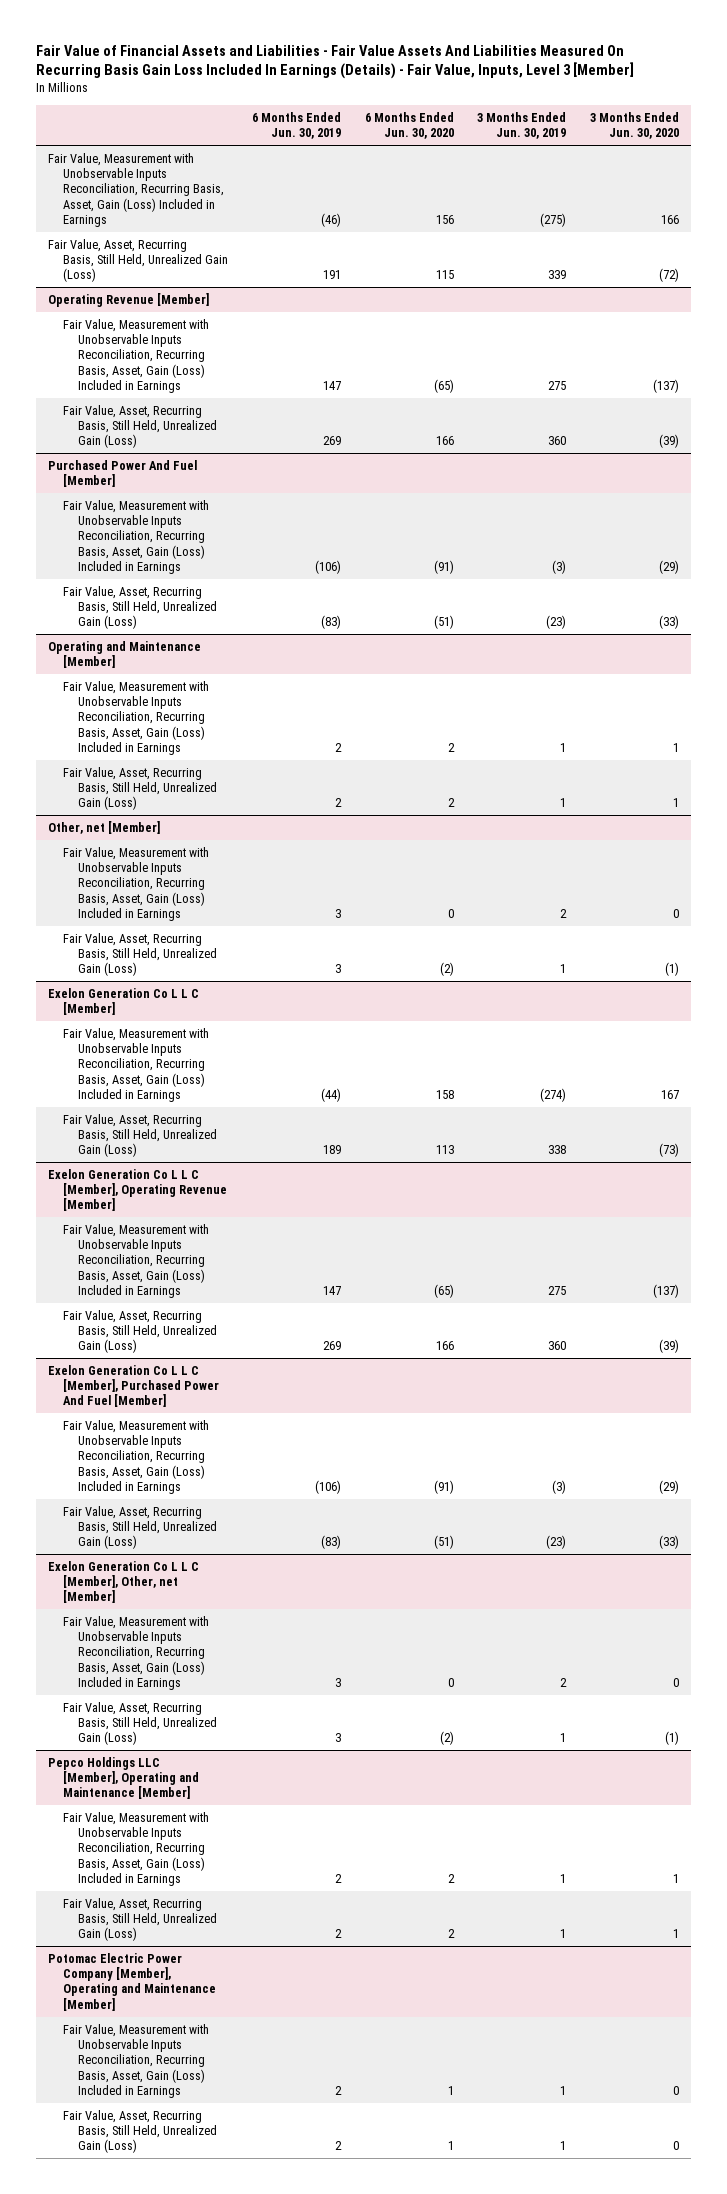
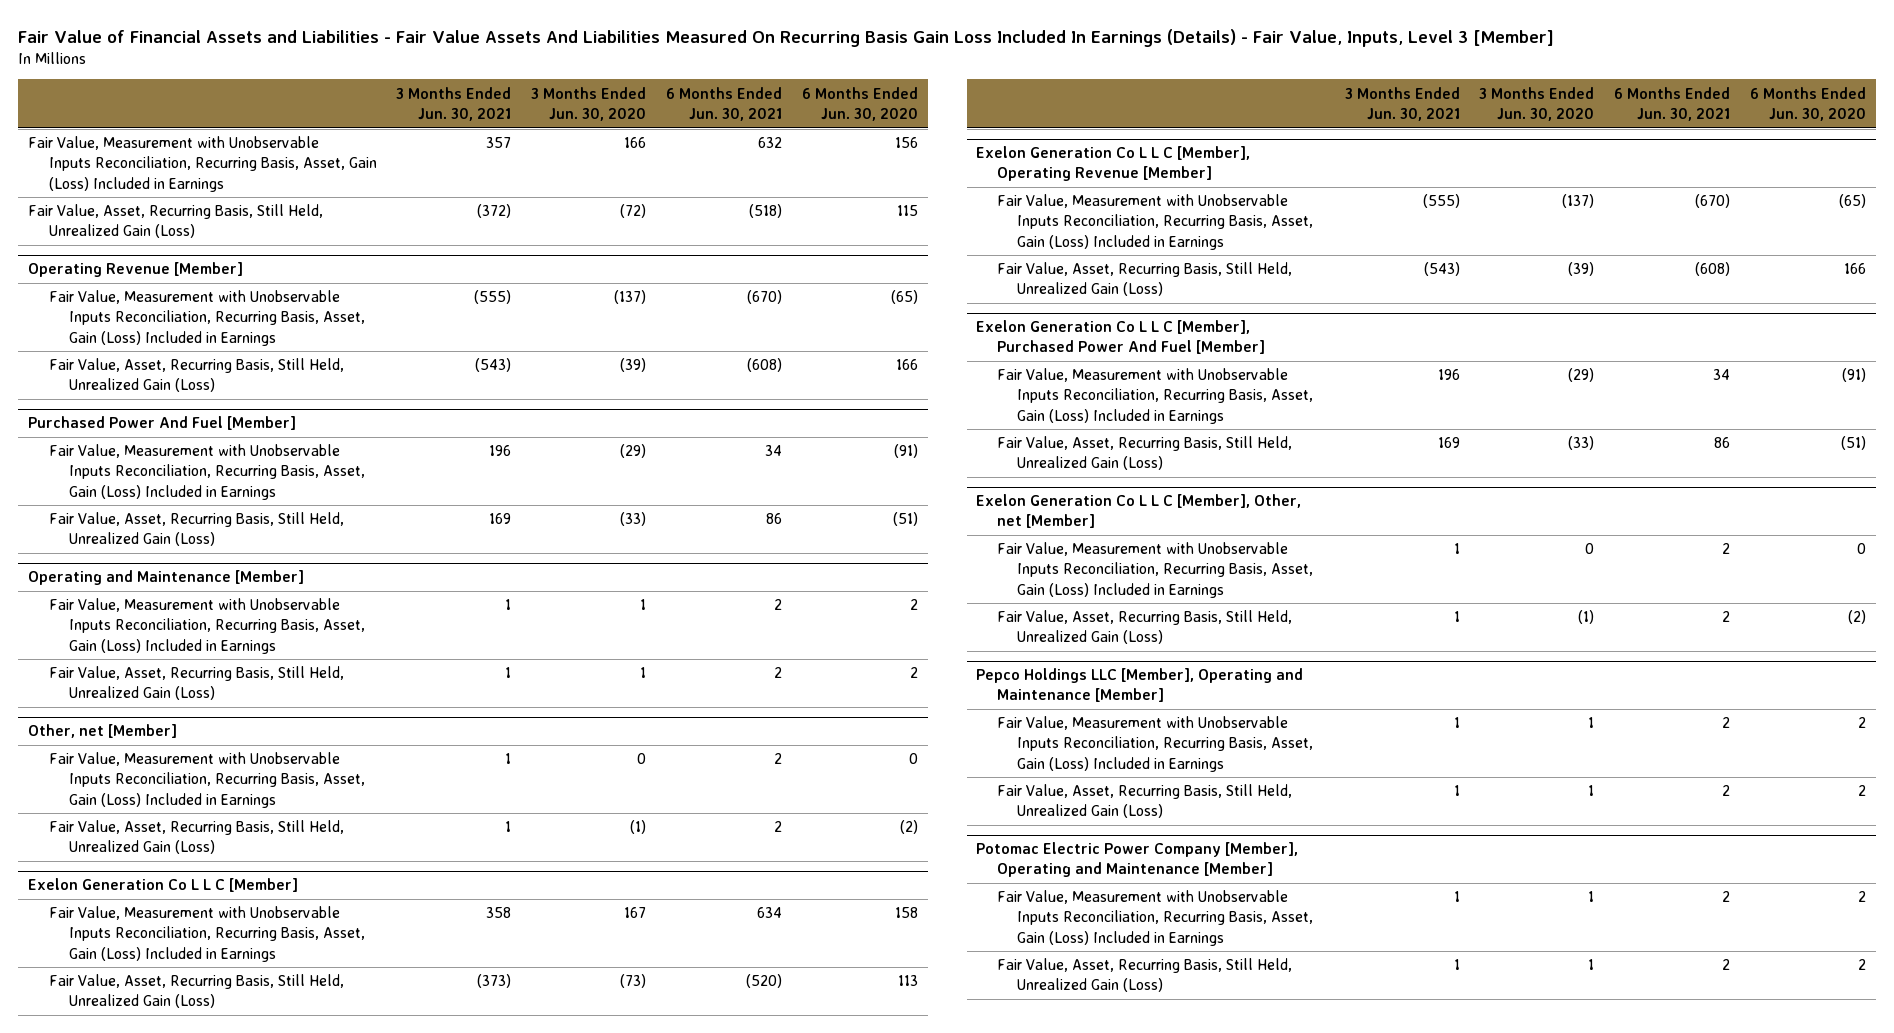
[251,111,341,140] 6 Months Ended Jun. 30, 2019 -> none
[477,111,567,140] 3 Months Ended Jun. 30, 2019 -> none
none -> [396,86,512,121] 3 Months Ended Jun. 30, 2021
none -> [665,86,782,121] 6 Months Ended Jun. 30, 2021
[447,2086,454,2096] 1 -> [1857,891,1866,903] 2
[673,2086,680,2096] 0 -> [1588,891,1595,903] 1
[447,2141,454,2151] 1 -> [1857,959,1866,971] 2
[673,2141,680,2151] 0 -> [1588,959,1595,971] 1

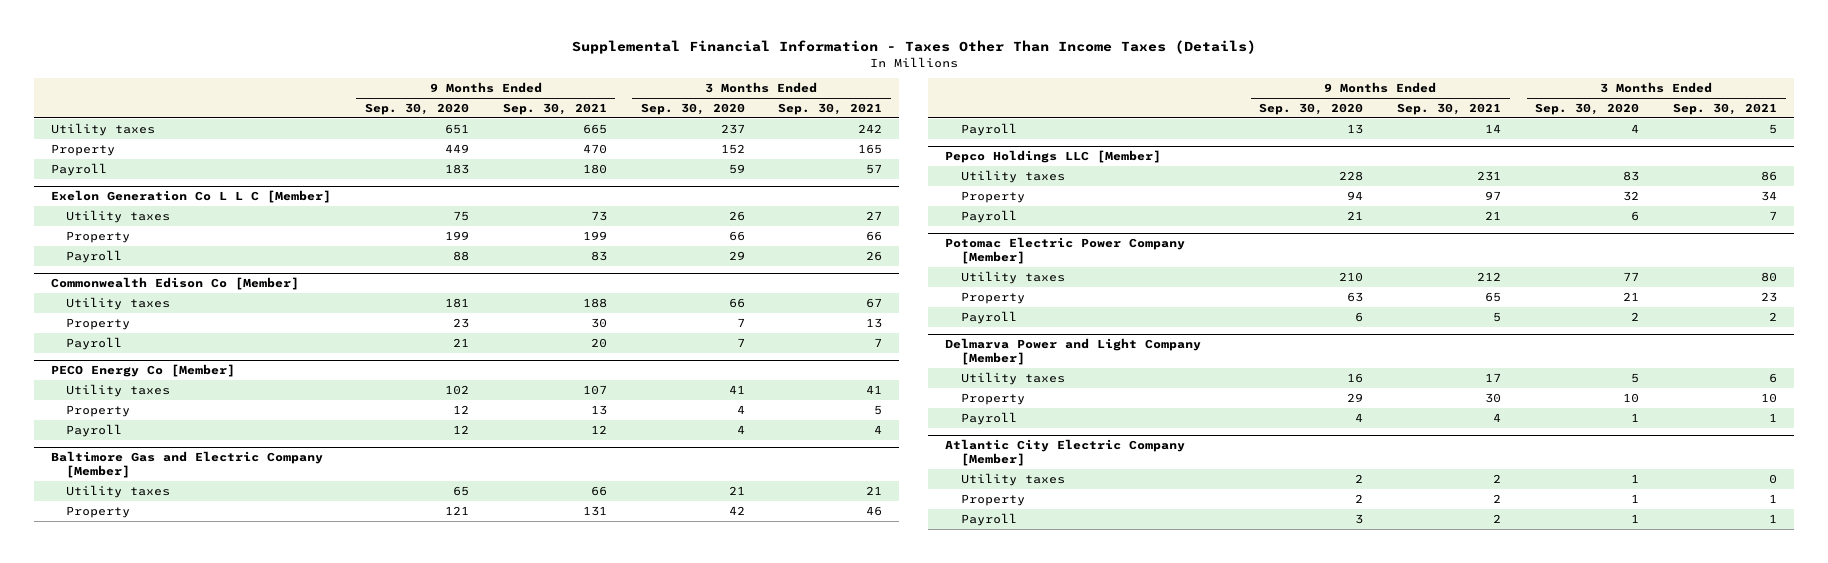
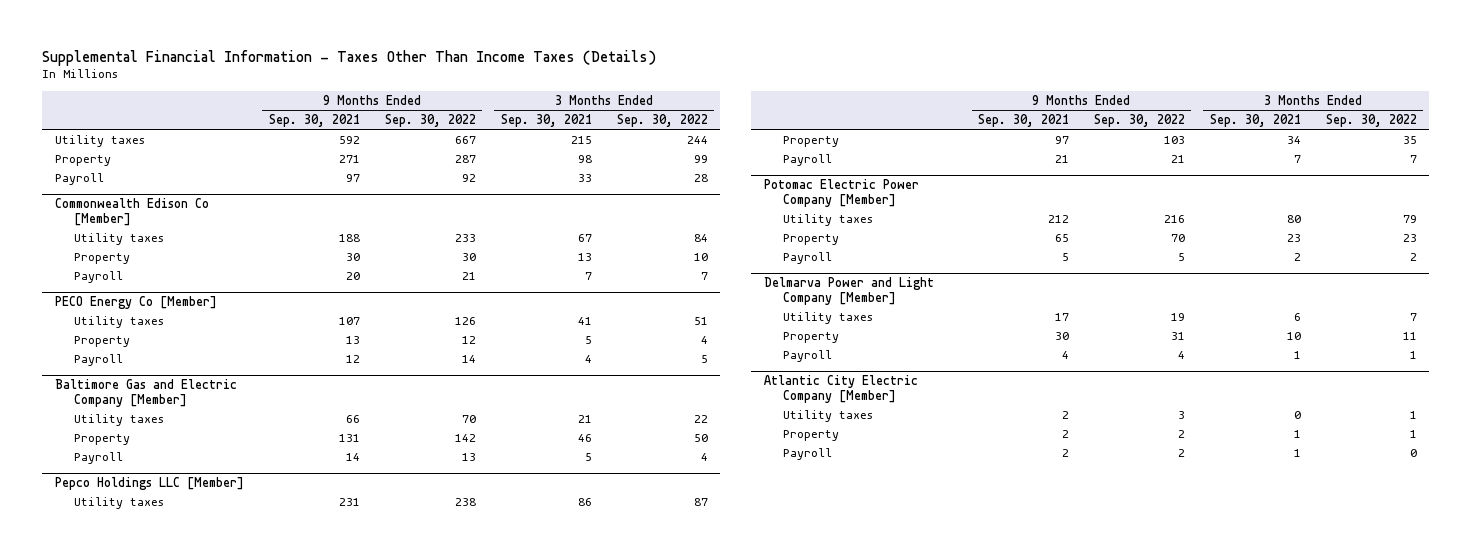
[364,102,469,115] Sep. 30, 2020 -> none
[640,102,745,115] Sep. 30, 2020 -> none
none -> [384,113,476,127] 9 Months Ended Sep. 30, 2022
none -> [616,113,708,127] 3 Months Ended Sep. 30, 2022
[50,189,331,203] Exelon Generation Co L L C [Member] -> none
[66,209,171,223] Utility taxes -> none
[66,230,131,243] Property -> none
[66,249,123,263] Payroll -> none
[582,123,607,134] 665 -> [338,135,360,144] 592
[858,123,883,133] 242 -> [570,135,592,144] 215
[582,143,607,154] 470 -> [338,154,360,163] 271
[858,143,883,154] 165 -> [577,154,592,163] 98
[582,163,607,174] 180 -> [345,173,360,182] 97
[866,163,883,174] 57 -> [577,173,592,182] 33

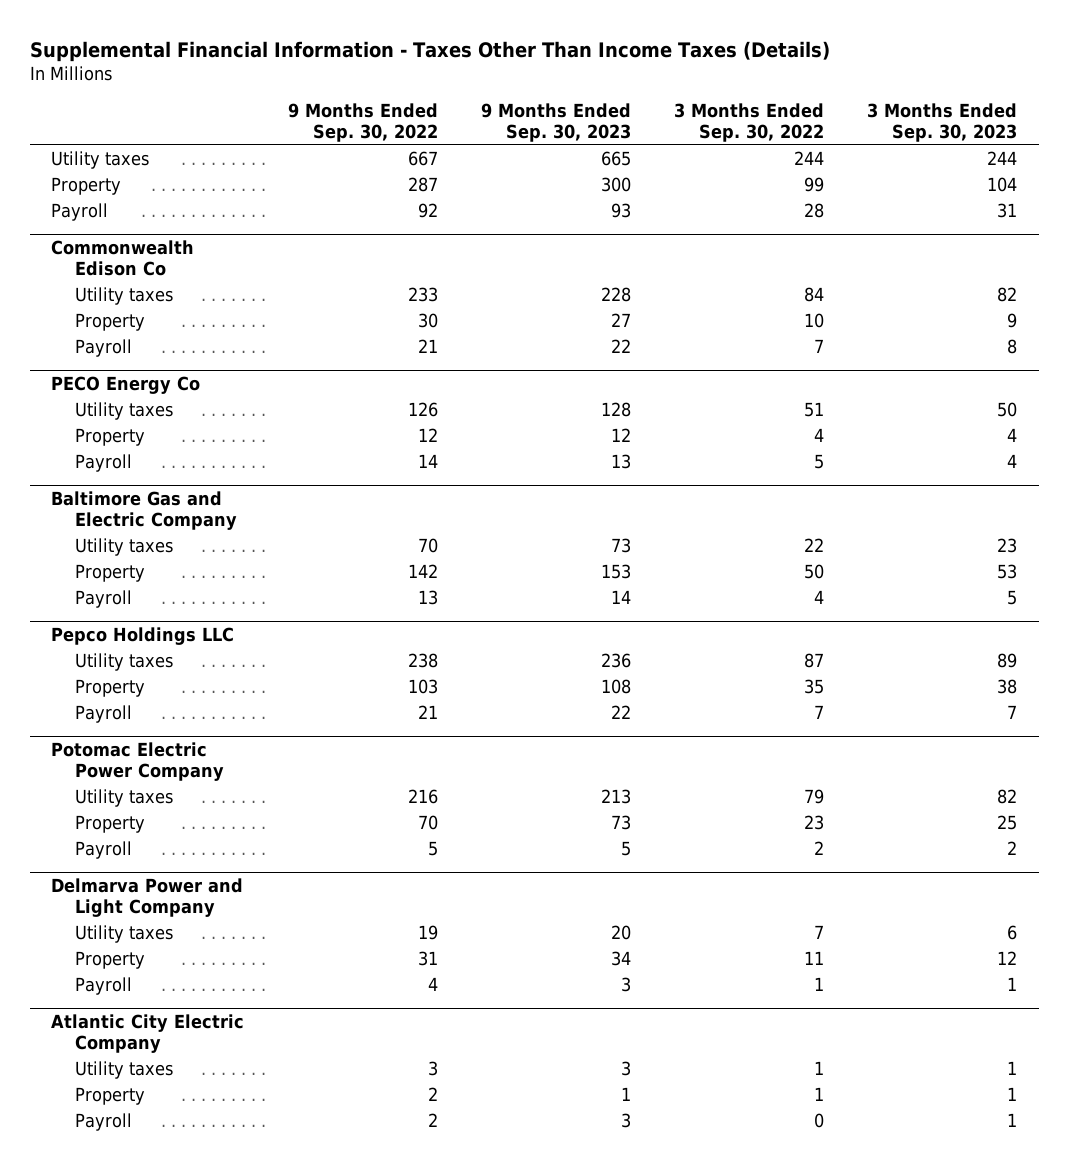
[268,113,360,127] 9 Months Ended Sep. 30, 2021 -> none
[500,113,592,127] 3 Months Ended Sep. 30, 2021 -> none
none -> [480,102,631,143] 9 Months Ended Sep. 30, 2023
none -> [867,102,1018,143] 3 Months Ended Sep. 30, 2023
[54,198,209,227] Commonwealth Edison Co [Member] -> [51,239,195,276] Commonwealth Edison Co
[54,296,217,310] PECO Energy Co [Member] -> [51,375,201,394] PECO Energy Co
[54,379,237,408] Baltimore Gas and Electric Company [Member] -> [51,490,238,530] Baltimore Gas and Electric Company
[54,477,244,491] Pepco Holdings LLC [Member] -> [51,626,235,645] Pepco Holdings LLC
[763,179,919,208] Potomac Electric Power Company [Member] -> [51,741,225,781] Potomac Electric Power Company
[763,277,934,306] Delmarva Power and Light Company [Member] -> [51,877,244,917] Delmarva Power and Light Company
[763,375,918,404] Atlantic City Electric Company [Member] -> [51,1013,245,1053] Atlantic City Electric Company

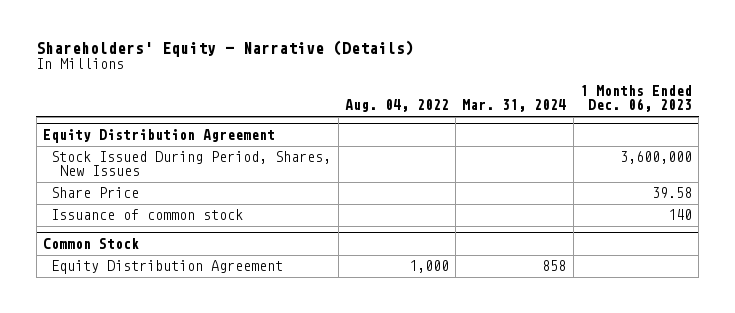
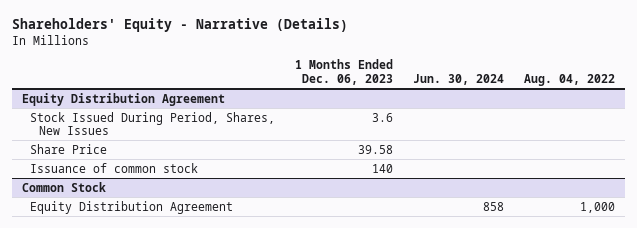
[462,99,567,113] Mar. 31, 2024 -> none
none -> [413,73,505,85] Jun. 30, 2024
[619,151,692,165] 3,600,000 -> [372,112,394,122] 3.6

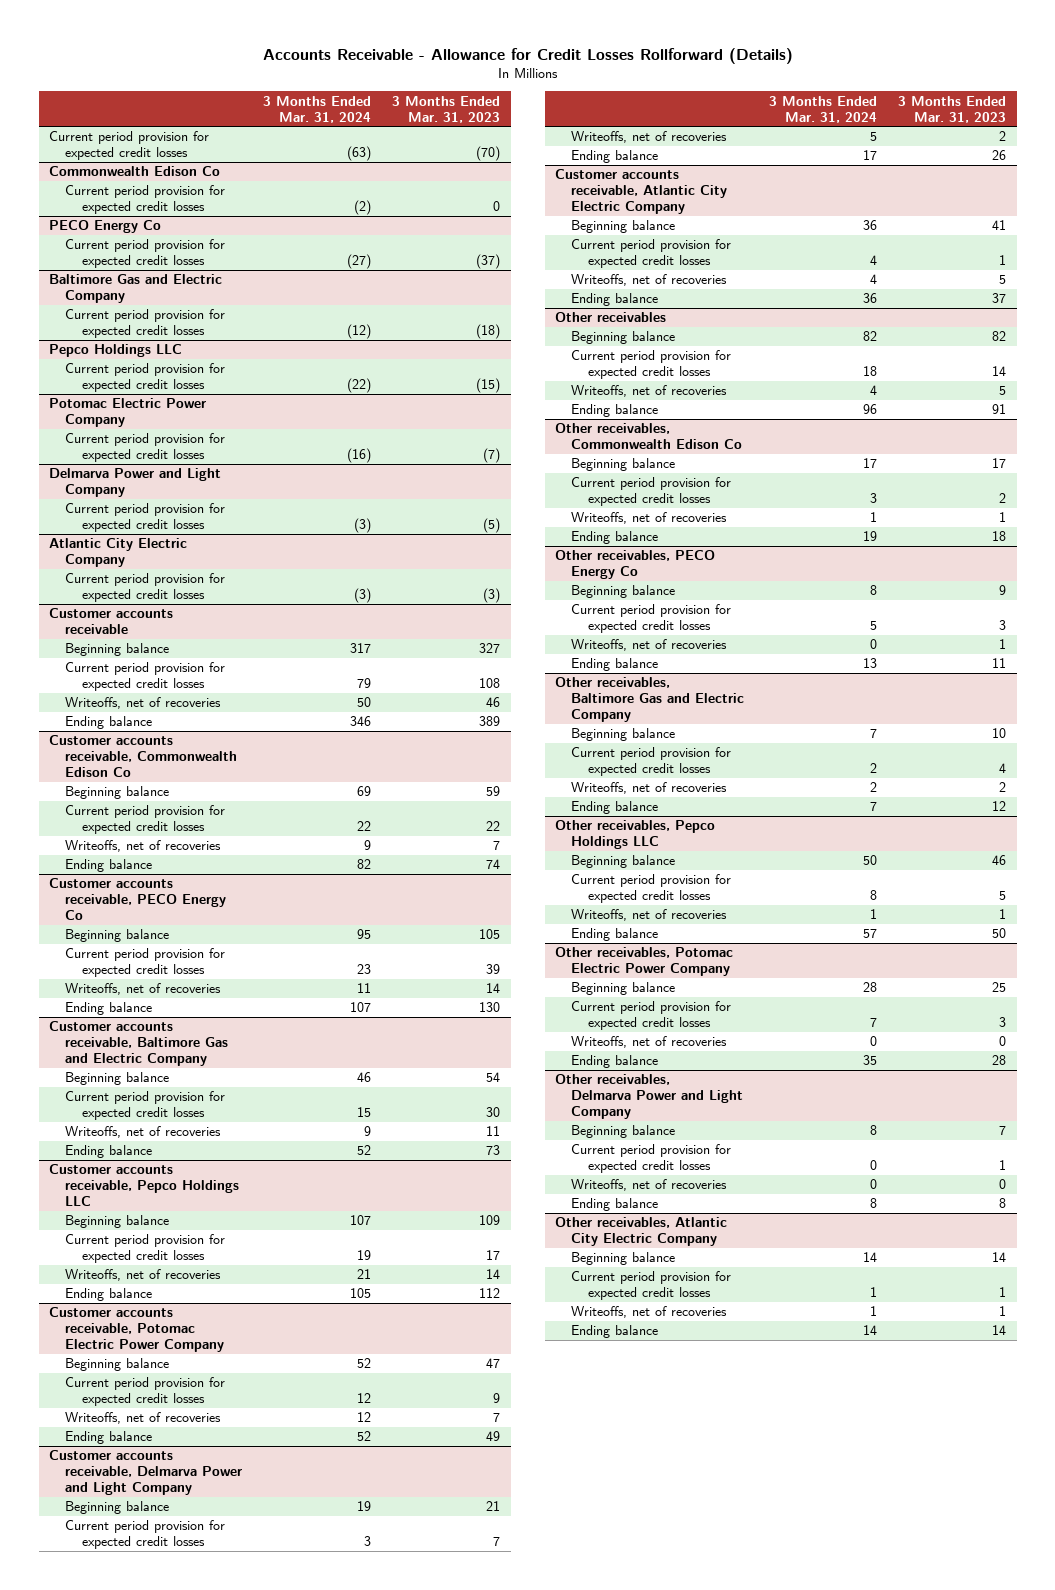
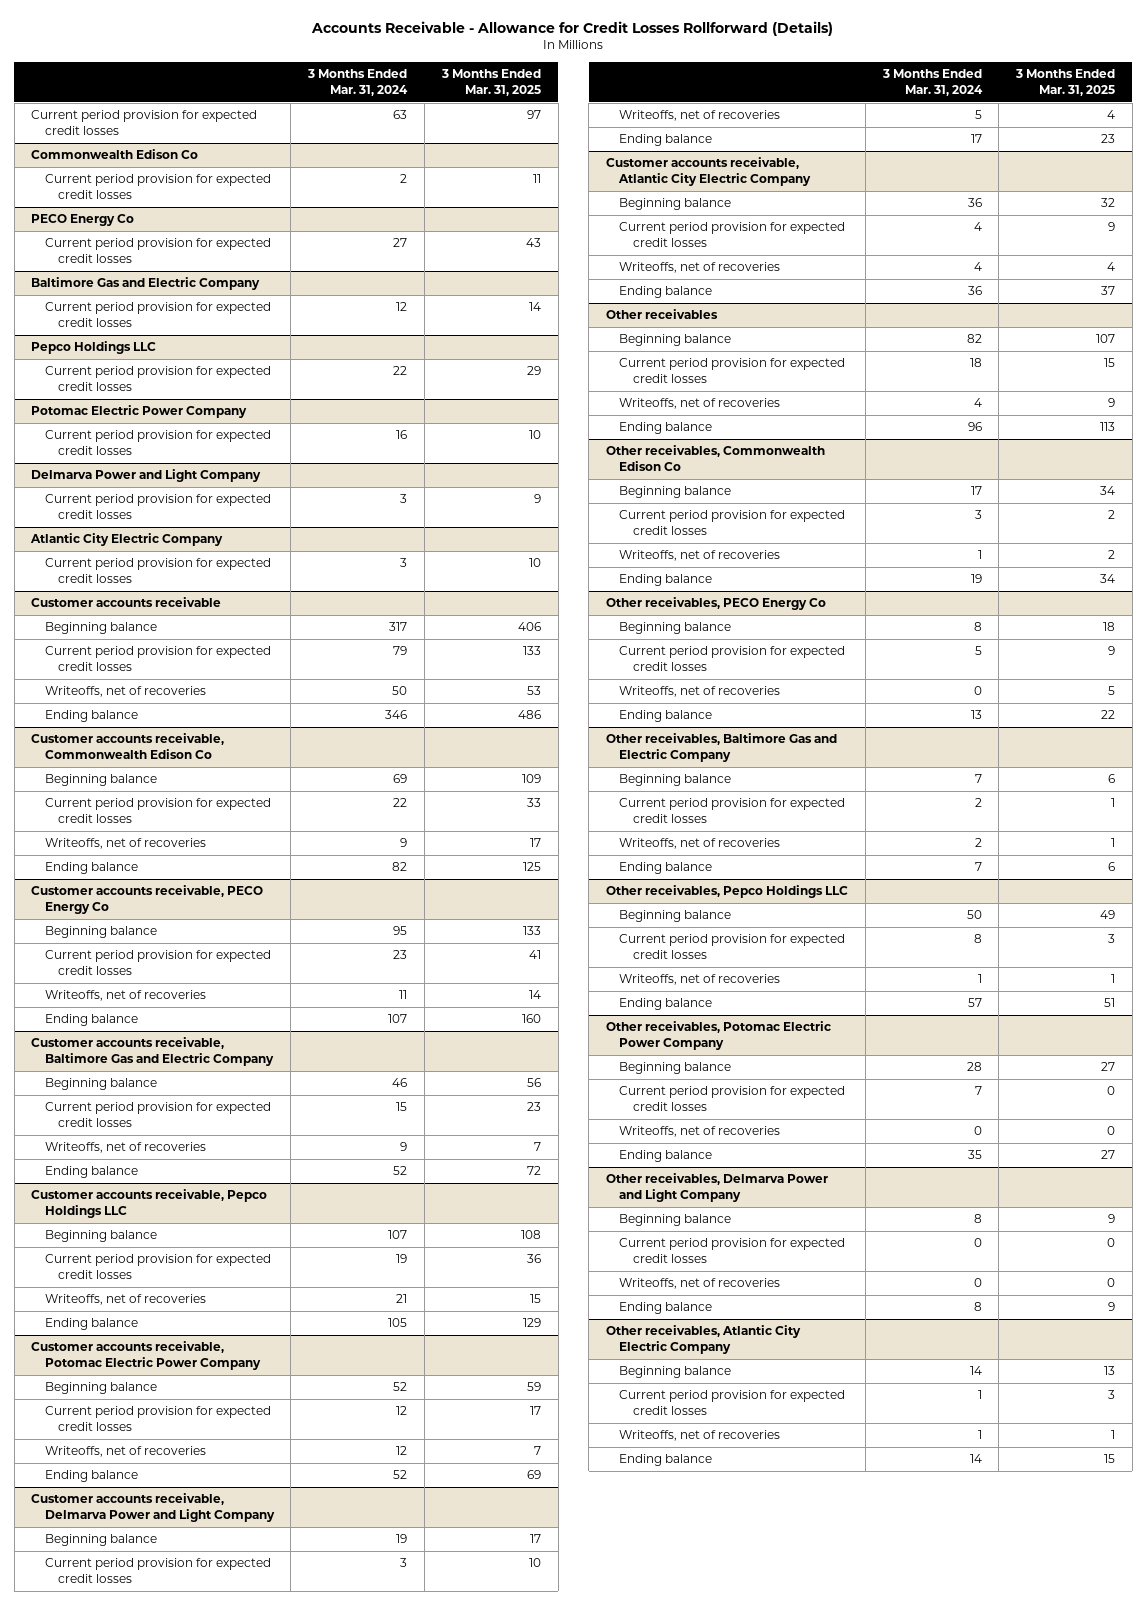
[392,95,501,123] 3 Months Ended Mar. 31, 2023 -> none
none -> [440,69,541,96] 3 Months Ended Mar. 31, 2025
[347,146,372,162] (63) -> [393,110,408,120] 63
[354,200,372,216] (2) -> [400,174,408,184] 2
[347,254,372,270] (27) -> [393,238,408,248] 27
[347,324,372,340] (12) -> [396,302,408,312] 12
[347,378,372,394] (22) -> [393,366,408,376] 22
[347,448,372,464] (16) -> [396,430,408,440] 16
[354,518,372,534] (3) -> [400,494,408,504] 3
[354,588,372,604] (3) -> [400,558,408,568] 3

